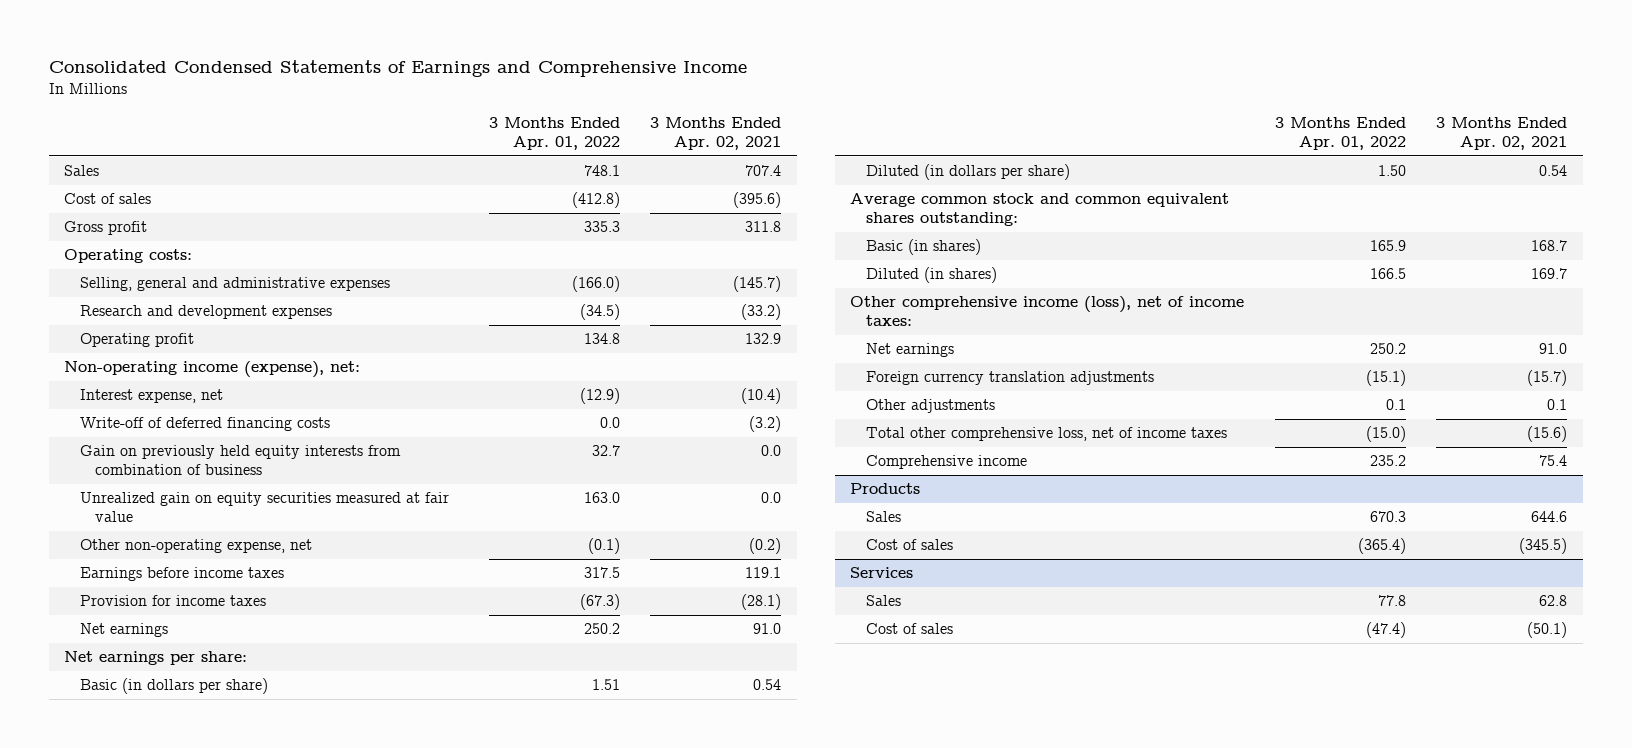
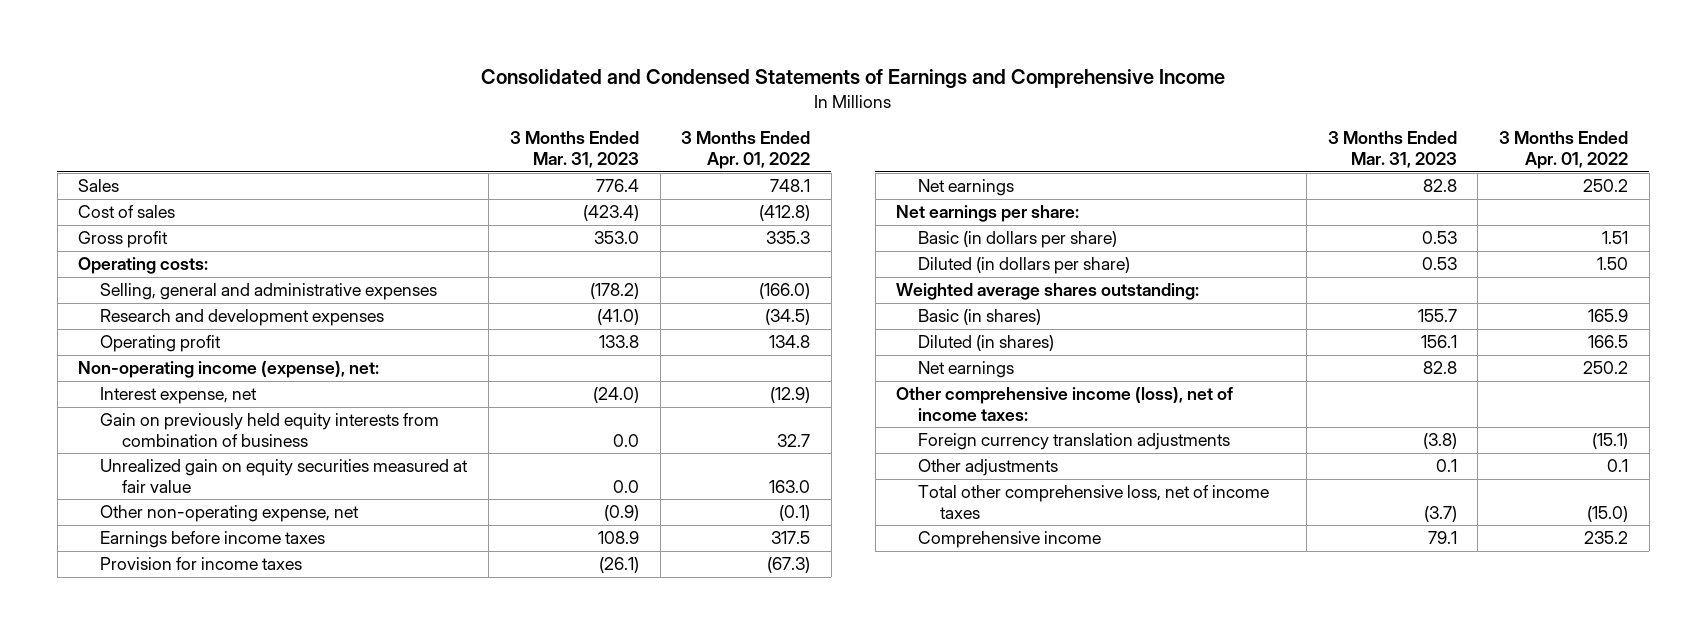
[48,59,747,77] Consolidated Condensed Statements of Earnings and Comprehensive Income -> [481,69,1226,89] Consolidated and Condensed Statements of Earnings and Comprehensive Income
[650,117,782,150] 3 Months Ended Apr. 02, 2021 -> none
none -> [509,131,639,169] 3 Months Ended Mar. 31, 2023
[79,417,330,432] Write-off of deferred financing costs -> none
[850,193,1230,226] Average common stock and common equivalent shares outstanding: -> [896,283,1200,301] Weighted average shares outstanding:
[850,296,1245,326] Other comprehensive income (loss), net of income taxes: -> [896,387,1234,421] Other comprehensive income (loss), net of income taxes:
[850,483,921,495] Products -> none
[865,511,901,523] Sales -> none
[865,539,953,551] Cost of sales -> none
[850,567,914,579] Services -> none
[865,595,901,607] Sales -> none
[865,623,953,635] Cost of sales -> none

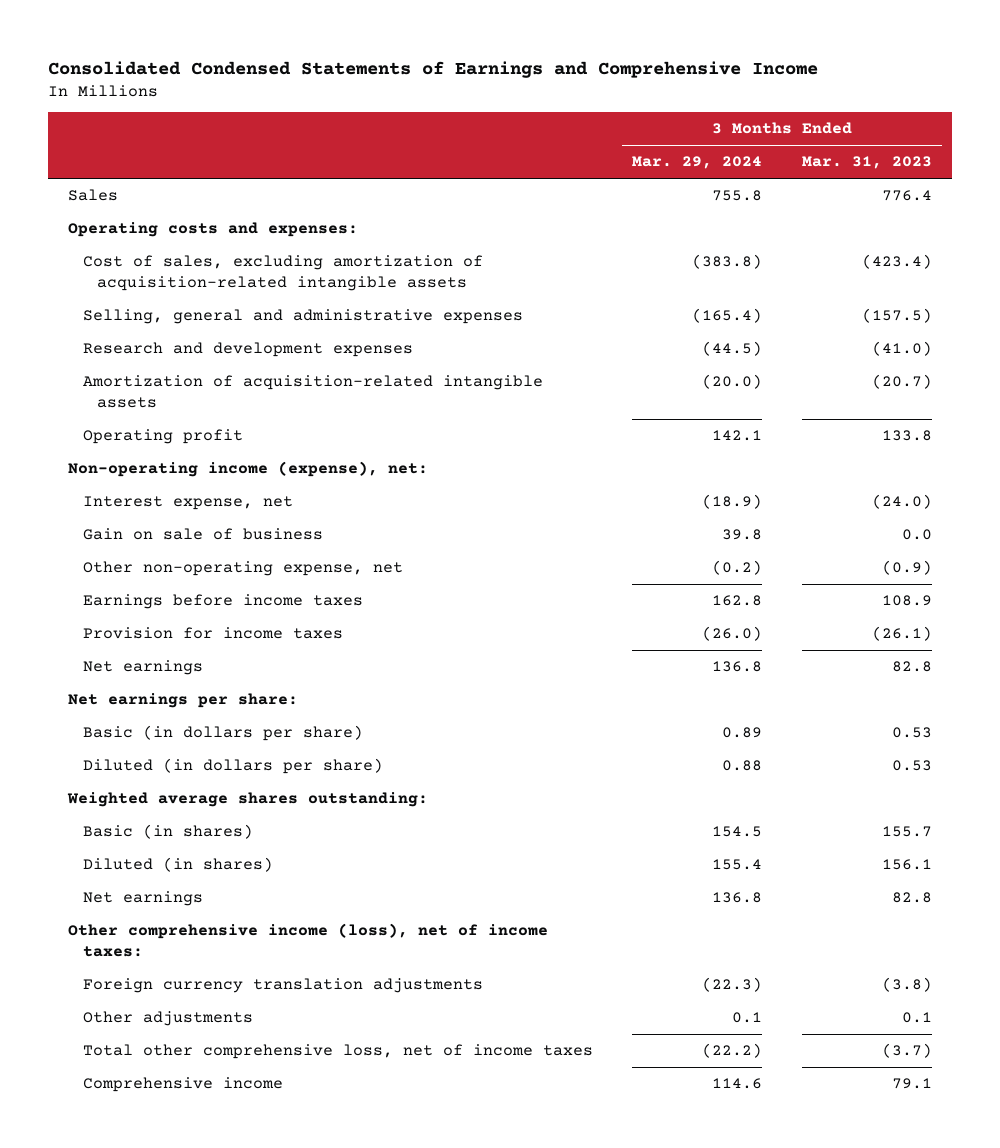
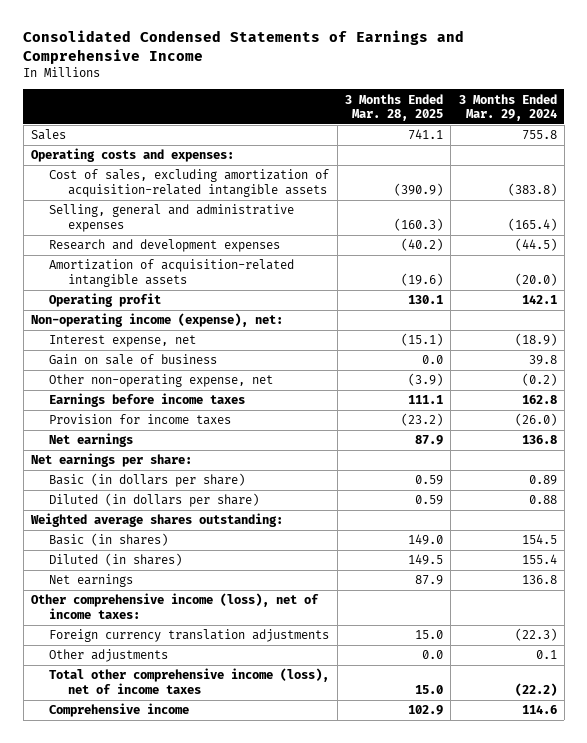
[801,156,932,170] Mar. 31, 2023 -> none
none -> [344,93,443,122] 3 Months Ended Mar. 28, 2025
[82,1044,593,1060] Total other comprehensive loss, net of income taxes -> [49,668,330,694] Total other comprehensive income (loss), net of income taxes

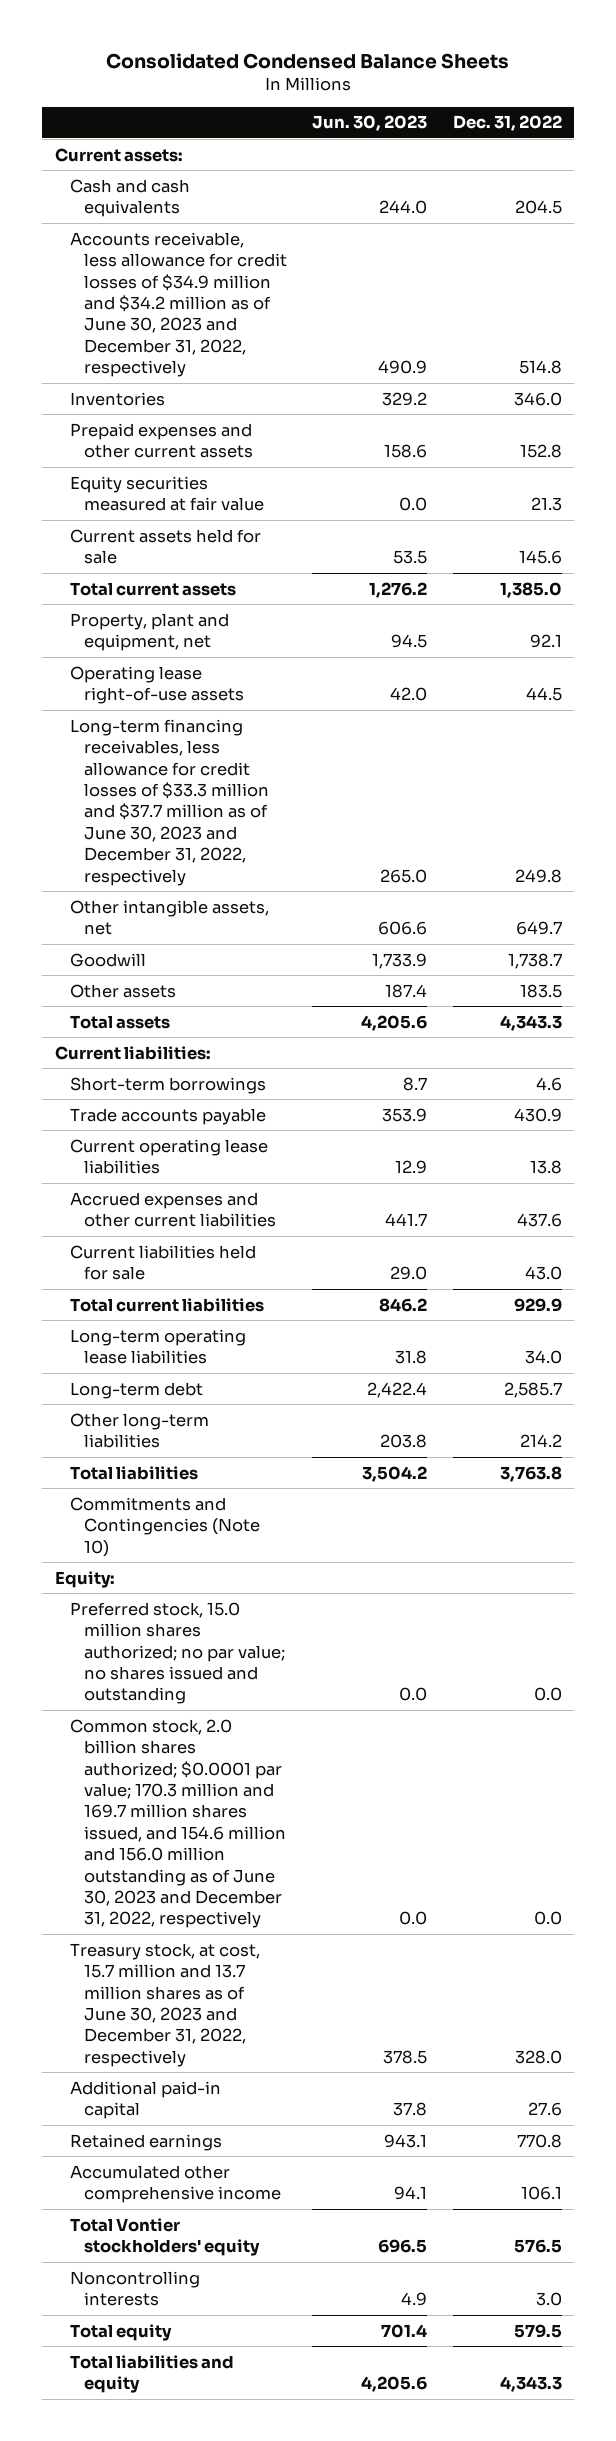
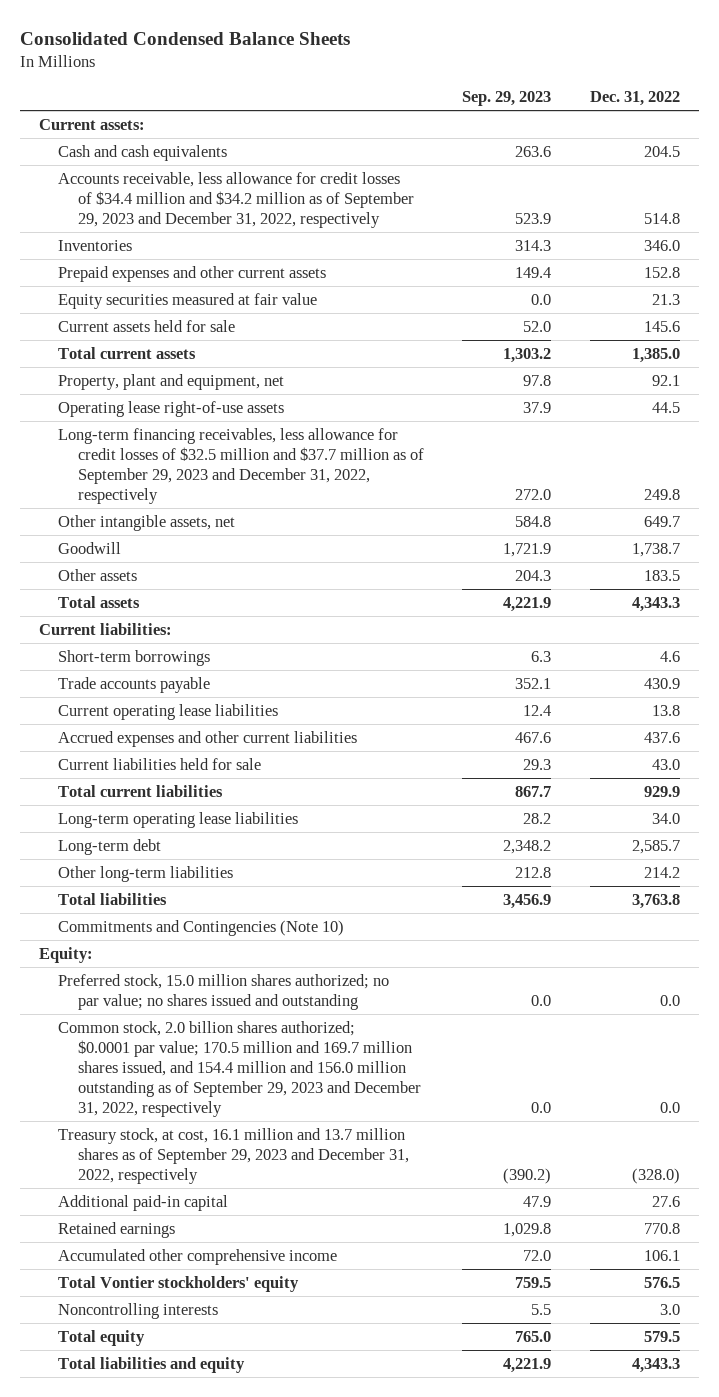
[312,115,428,132] Jun. 30, 2023 -> none
none -> [462,91,552,107] Sep. 29, 2023
[69,231,288,378] Accounts receivable, less allowance for credit losses of $34.9 million and $34.2 million as of June 30, 2023 and December 31, 2022, respectively -> [58,171,414,228] Accounts receivable, less allowance for credit losses of $34.4 million and $34.2 million as of September 29, 2023 and December 31, 2022, respectively
[69,718,270,886] Long-term financing receivables, less allowance for credit losses of $33.3 million and $37.7 million as of June 30, 2023 and December 31, 2022, respectively -> [58,427,424,504] Long-term financing receivables, less allowance for credit losses of $32.5 million and $37.7 million as of September 29, 2023 and December 31, 2022, respectively
[69,1718,287,1929] Common stock, 2.0 billion shares authorized; $0.0001 par value; 170.3 million and 169.7 million shares issued, and 154.6 million and 156.0 million outstanding as of June 30, 2023 and December 31, 2022, respectively -> [58,1020,421,1117] Common stock, 2.0 billion shares authorized; $0.0001 par value; 170.5 million and 169.7 million shares issued, and 154.4 million and 156.0 million outstanding as of September 29, 2023 and December 31, 2022, respectively
[69,1942,260,2067] Treasury stock, at cost, 15.7 million and 13.7 million shares as of June 30, 2023 and December 31, 2022, respectively -> [58,1127,409,1184] Treasury stock, at cost, 16.1 million and 13.7 million shares as of September 29, 2023 and December 31, 2022, respectively
[514,2049,562,2064] 328.0 -> [631,1167,680,1184] (328.0)

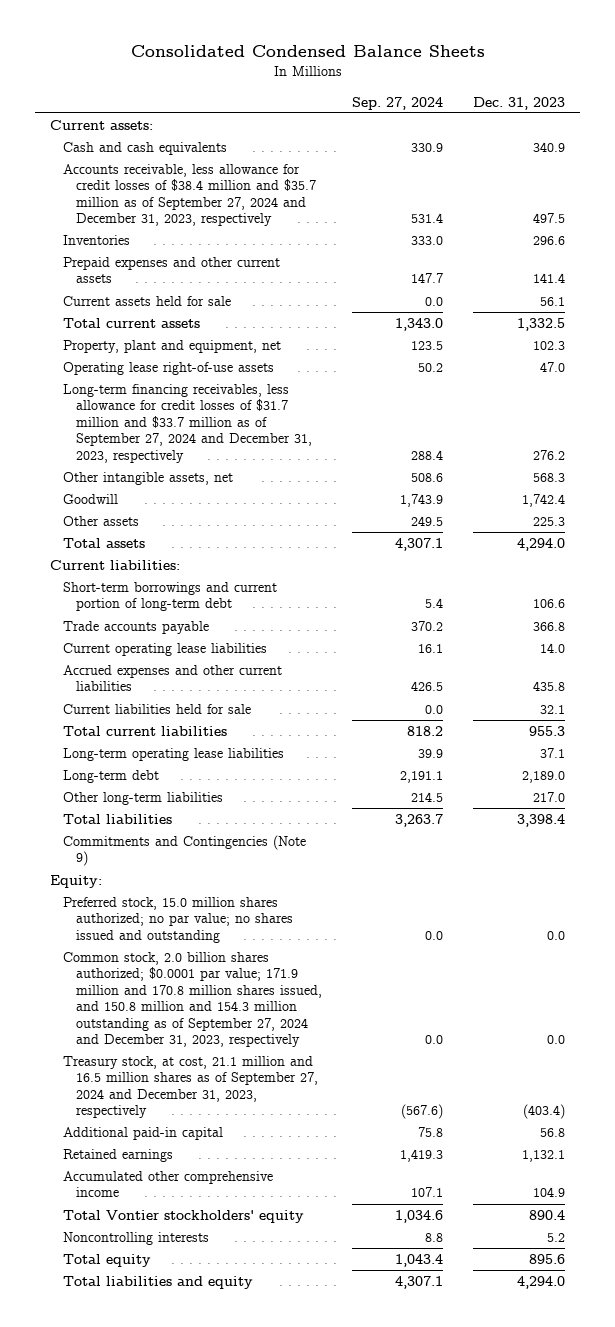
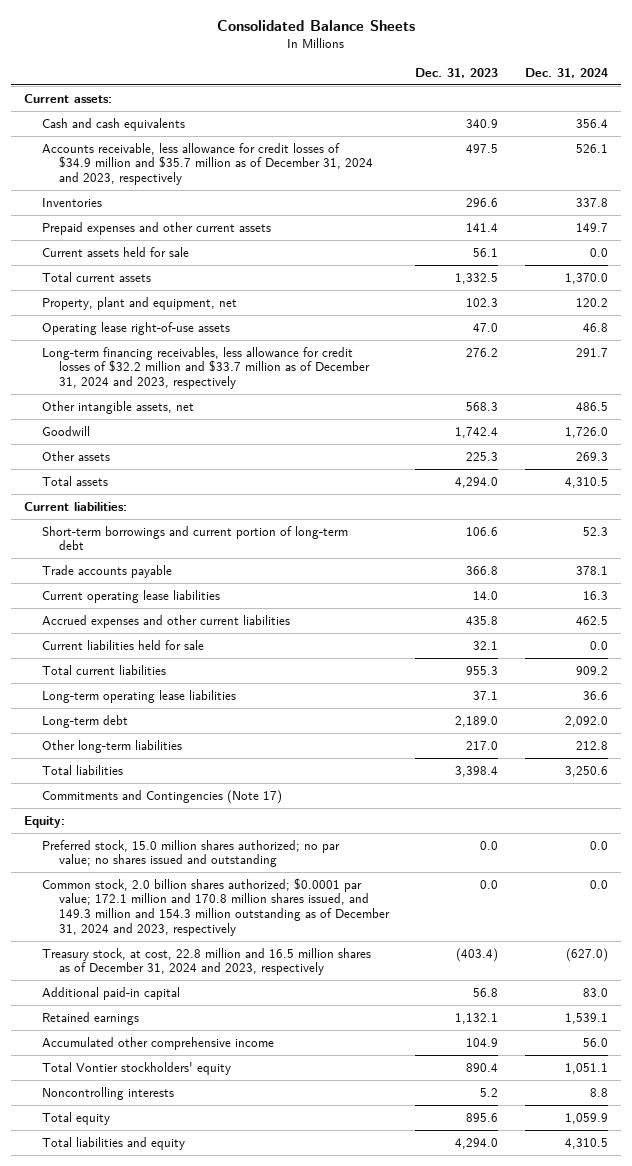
[130,45,485,58] Consolidated Condensed Balance Sheets -> [217,19,416,31] Consolidated Balance Sheets
[352,96,444,110] Sep. 27, 2024 -> none
none -> [524,68,608,79] Dec. 31, 2024
[63,163,317,227] Accounts receivable, less allowance for credit losses of $38.4 million and $35.7 million as of September 27, 2024 and December 31, 2023, respectively -> [41,142,373,186] Accounts receivable, less allowance for credit losses of $34.9 million and $35.7 million as of December 31, 2024 and 2023, respectively
[63,383,313,463] Long-term financing receivables, less allowance for credit losses of $31.7 million and $33.7 million as of September 27, 2024 and December 31, 2023, respectively -> [41,346,370,390] Long-term financing receivables, less allowance for credit losses of $32.2 million and $33.7 million as of December 31, 2024 and 2023, respectively
[63,834,307,867] Commitments and Contingencies (Note 9) -> [41,789,282,804] Commitments and Contingencies (Note 17)
[63,951,323,1047] Common stock, 2.0 billion shares authorized; $0.0001 par value; 171.9 million and 170.8 million shares issued, and 150.8 million and 154.3 million outstanding as of September 27, 2024 and December 31, 2023, respectively -> [41,877,390,936] Common stock, 2.0 billion shares authorized; $0.0001 par value; 172.1 million and 170.8 million shares issued, and 149.3 million and 154.3 million outstanding as of December 31, 2024 and 2023, respectively
[63,1055,319,1119] Treasury stock, at cost, 21.1 million and 16.5 million shares as of September 27, 2024 and December 31, 2023, respectively -> [41,947,371,976] Treasury stock, at cost, 22.8 million and 16.5 million shares as of December 31, 2024 and 2023, respectively

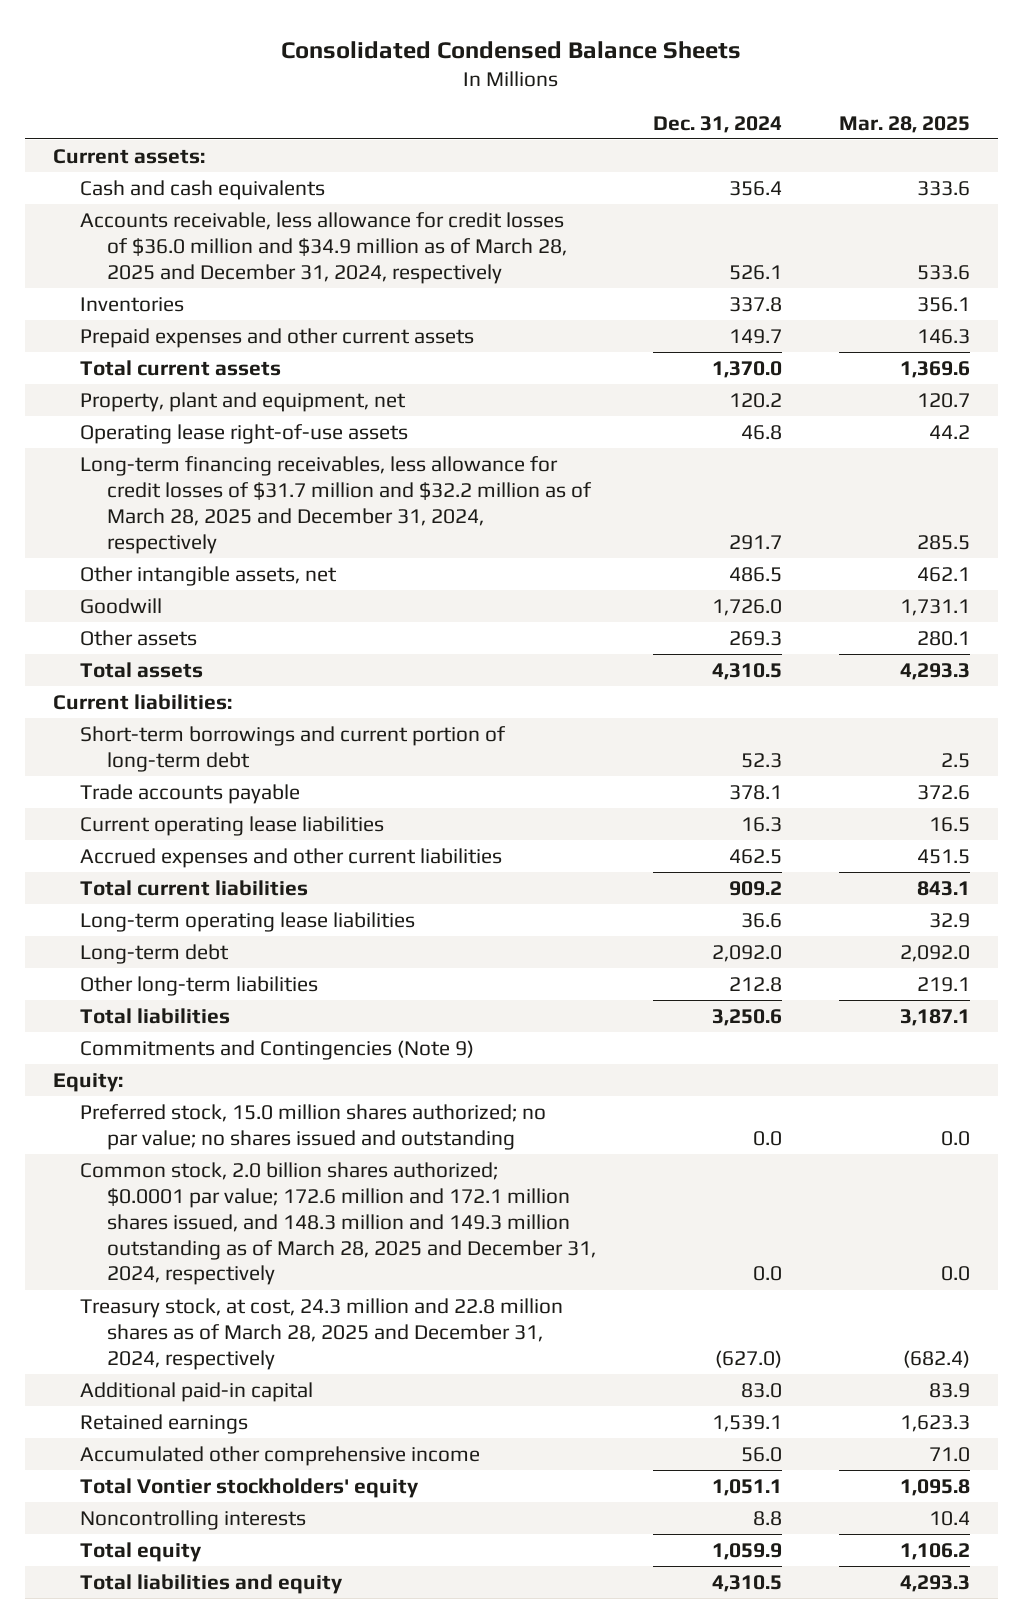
[217,19,416,31] Consolidated Balance Sheets -> [281,40,742,59] Consolidated Condensed Balance Sheets
[415,68,499,79] Dec. 31, 2023 -> none
none -> [838,115,970,133] Mar. 28, 2025
[41,142,373,186] Accounts receivable, less allowance for credit losses of $34.9 million and $35.7 million as of December 31, 2024 and 2023, respectively -> [80,211,568,284] Accounts receivable, less allowance for credit losses of $36.0 million and $34.9 million as of March 28, 2025 and December 31, 2024, respectively
[41,246,189,257] Current assets held for sale -> none
[41,346,370,390] Long-term financing receivables, less allowance for credit losses of $32.2 million and $33.7 million as of December 31, 2024 and 2023, respectively -> [80,455,593,554] Long-term financing receivables, less allowance for credit losses of $31.7 million and $32.2 million as of March 28, 2025 and December 31, 2024, respectively
[41,639,204,650] Current liabilities held for sale -> none
[41,789,282,804] Commitments and Contingencies (Note 17) -> [80,1039,475,1060] Commitments and Contingencies (Note 9)
[41,877,390,936] Common stock, 2.0 billion shares authorized; $0.0001 par value; 172.1 million and 170.8 million shares issued, and 149.3 million and 154.3 million outstanding as of December 31, 2024 and 2023, respectively -> [80,1161,597,1286] Common stock, 2.0 billion shares authorized; $0.0001 par value; 172.6 million and 172.1 million shares issued, and 148.3 million and 149.3 million outstanding as of March 28, 2025 and December 31, 2024, respectively
[41,947,371,976] Treasury stock, at cost, 22.8 million and 16.5 million shares as of December 31, 2024 and 2023, respectively -> [80,1297,564,1370] Treasury stock, at cost, 24.3 million and 22.8 million shares as of March 28, 2025 and December 31, 2024, respectively

